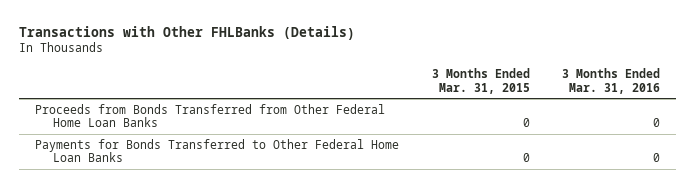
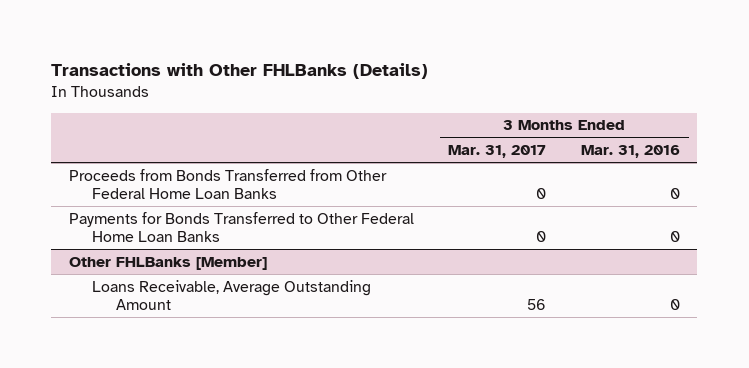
[431,68,530,94] 3 Months Ended Mar. 31, 2015 -> none
none -> [448,145,547,159] Mar. 31, 2017
none -> [68,256,267,270] Other FHLBanks [Member]
none -> [92,279,372,311] Loans Receivable, Average Outstanding Amount

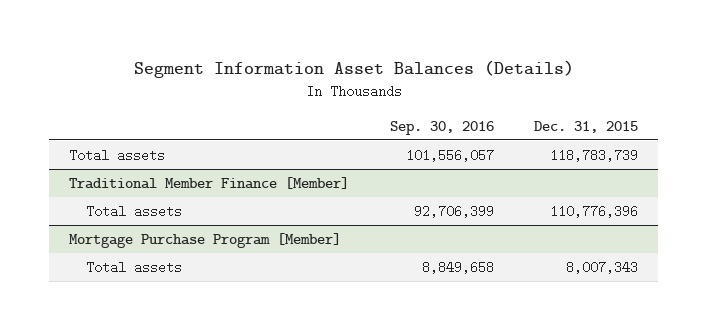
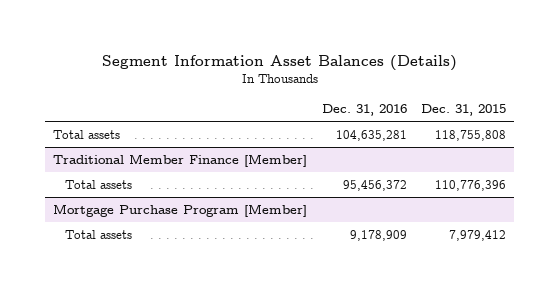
[389,120,494,135] Sep. 30, 2016 -> none
none -> [321,104,407,117] Dec. 31, 2016
[550,148,639,162] 118,783,739 -> [435,129,507,141] 118,755,808
[566,260,639,274] 8,007,343 -> [449,229,507,241] 7,979,412

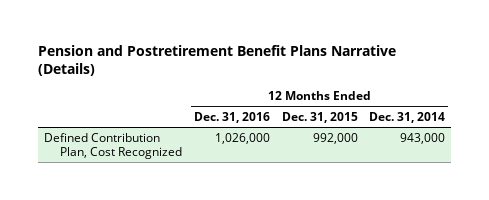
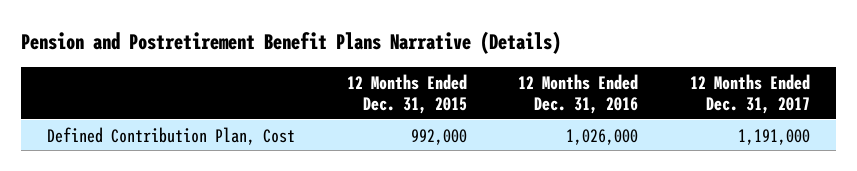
[369,111,446,123] Dec. 31, 2014 -> none
none -> [690,73,811,114] 12 Months Ended Dec. 31, 2017
[43,133,183,160] Defined Contribution Plan, Cost Recognized -> [46,126,295,145] Defined Contribution Plan, Cost

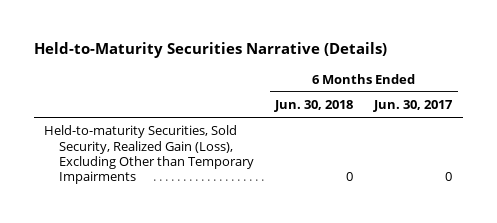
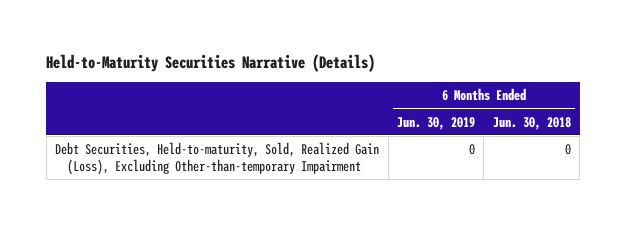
[373,100,454,113] Jun. 30, 2017 -> none
none -> [396,116,475,130] Jun. 30, 2019
[44,125,254,185] Held-to-maturity Securities, Sold Security, Realized Gain (Loss), Excluding Other than Temporary Impairments -> [55,142,380,176] Debt Securities, Held-to-maturity, Sold, Realized Gain (Loss), Excluding Other-than-temporary Impairment

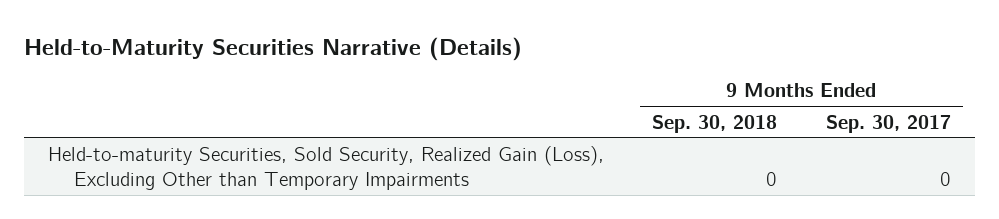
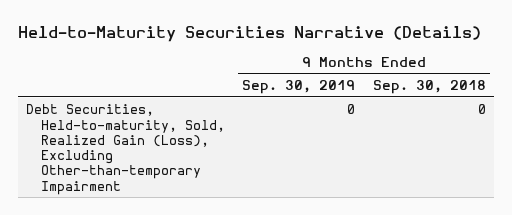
[825,114,951,133] Sep. 30, 2017 -> none
none -> [242,80,356,95] Sep. 30, 2019
[47,145,604,191] Held-to-maturity Securities, Sold Security, Realized Gain (Loss), Excluding Other than Temporary Impairments -> [26,104,225,195] Debt Securities, Held-to-maturity, Sold, Realized Gain (Loss), Excluding Other-than-temporary Impairment

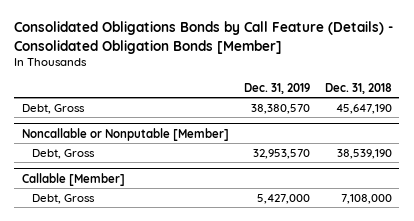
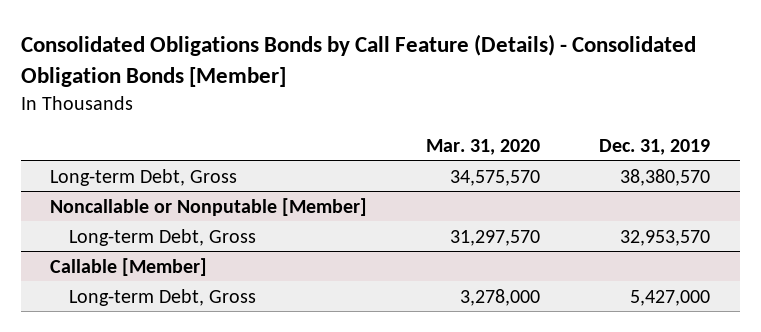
[324,82,392,94] Dec. 31, 2018 -> none
none -> [426,138,541,155] Mar. 31, 2020
[21,103,85,114] Debt, Gross -> [50,168,238,186] Long-term Debt, Gross
[32,148,96,159] Debt, Gross -> [68,228,256,246] Long-term Debt, Gross
[32,193,96,204] Debt, Gross -> [68,288,256,306] Long-term Debt, Gross

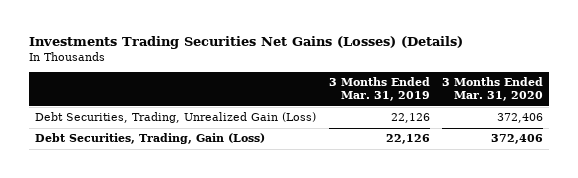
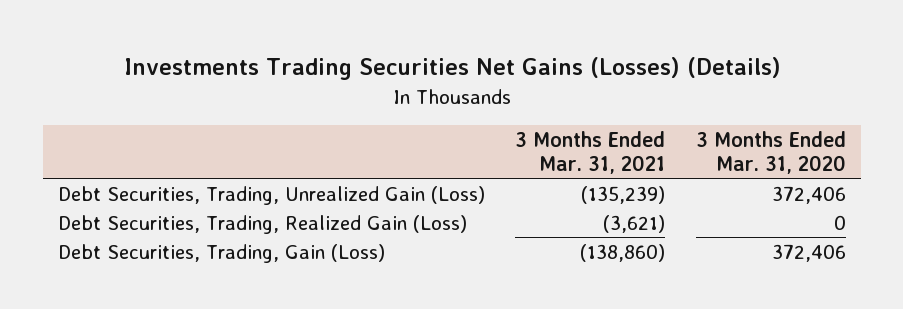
[328,77,430,102] 3 Months Ended Mar. 31, 2019 -> none
none -> [515,130,666,174] 3 Months Ended Mar. 31, 2021
none -> [57,214,467,234] Debt Securities, Trading, Realized Gain (Loss)

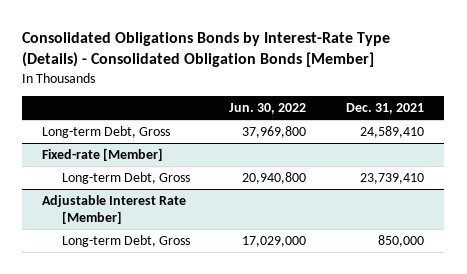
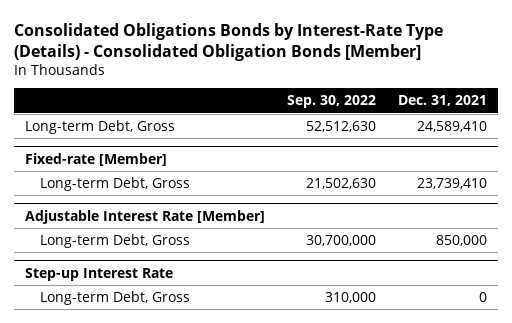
[229,103,307,115] Jun. 30, 2022 -> none
none -> [287,95,377,109] Sep. 30, 2022
none -> [25,267,174,281] Step-up Interest Rate
none -> [39,290,190,305] Long-term Debt, Gross

